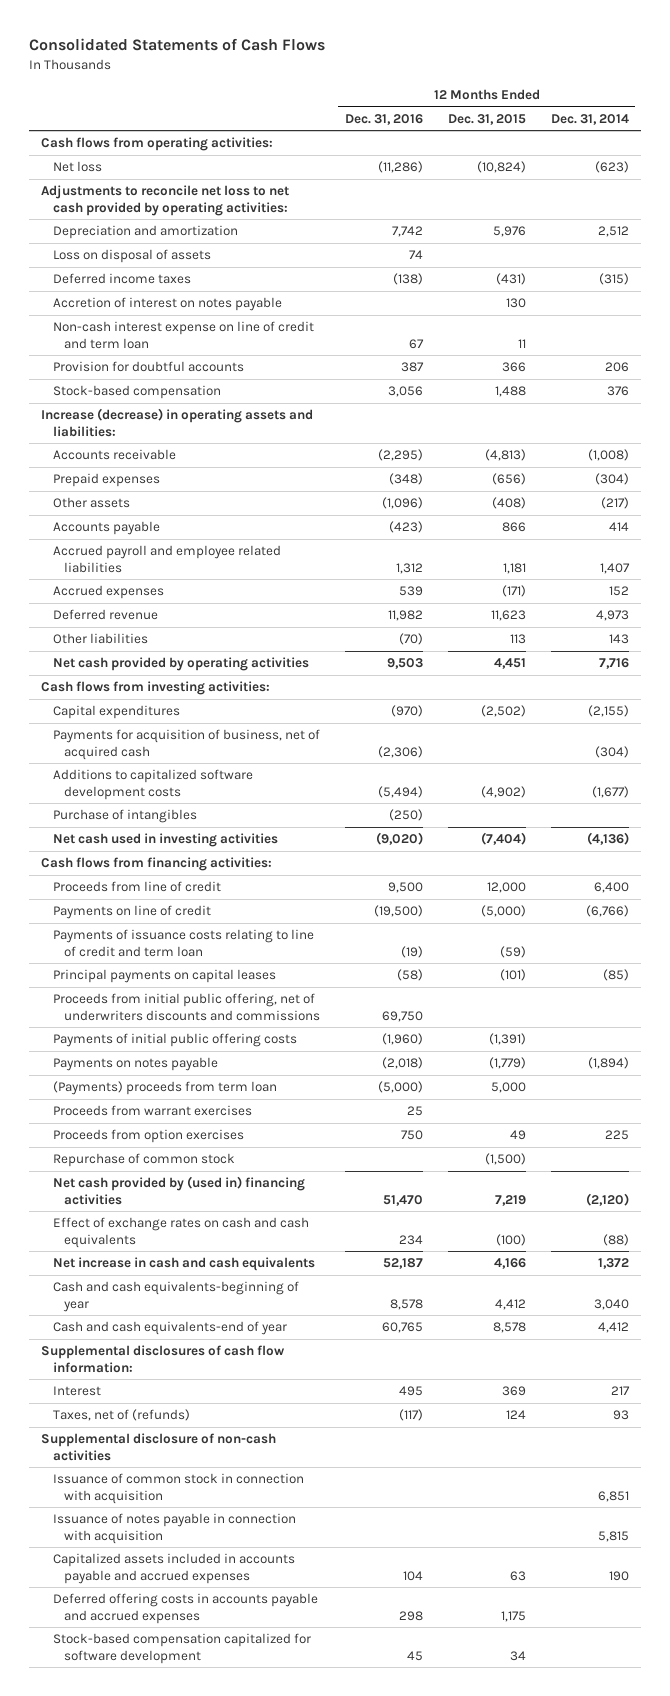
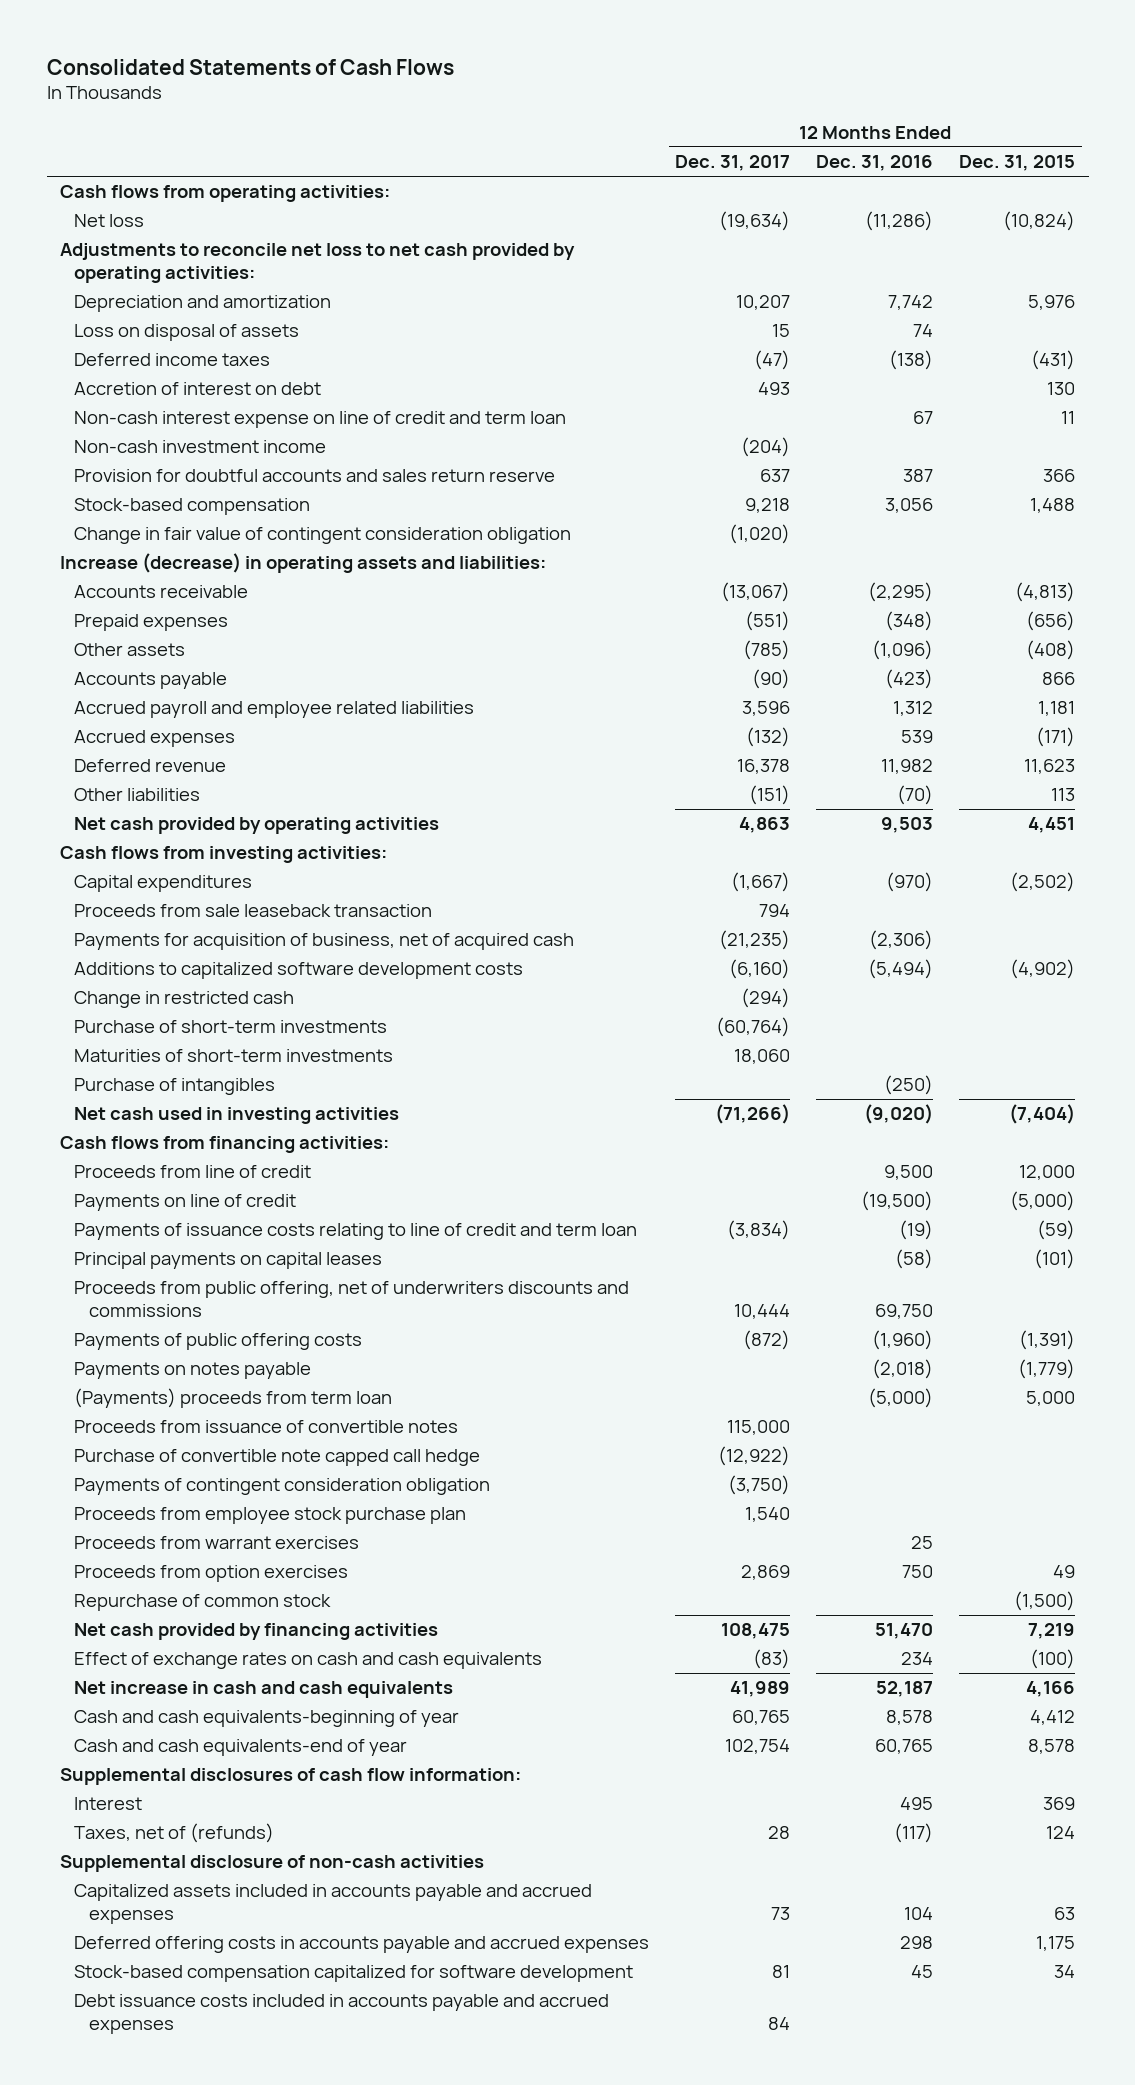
[550,113,629,125] Dec. 31, 2014 -> none
none -> [675,155,791,172] Dec. 31, 2017
[52,297,282,312] Accretion of interest on notes payable -> [74,382,322,396] Accretion of interest on debt
none -> [74,440,327,454] Non-cash investment income
[52,361,244,373] Provision for doubtful accounts -> [74,469,556,483] Provision for doubtful accounts and sales return reserve
none -> [74,527,572,545] Change in fair value of contingent consideration obligation
none -> [74,904,433,918] Proceeds from sale leaseback transaction
none -> [74,991,295,1009] Change in restricted cash
none -> [74,1020,388,1034] Purchase of short-term investments
none -> [74,1049,394,1063] Maturities of short-term investments
[52,993,320,1021] Proceeds from initial public offering, net of underwriters discounts and commissions -> [74,1281,630,1317] Proceeds from public offering, net of underwriters discounts and commissions
[52,1033,297,1048] Payments of initial public offering costs -> [74,1333,363,1351] Payments of public offering costs
none -> [74,1420,459,1434] Proceeds from issuance of convertible notes
none -> [74,1449,481,1467] Purchase of convertible note capped call hedge
none -> [74,1478,491,1496] Payments of contingent consideration obligation
none -> [74,1507,467,1525] Proceeds from employee stock purchase plan
[52,1176,305,1205] Net cash provided by (used in) financing activities -> [74,1623,439,1641] Net cash provided by financing activities
[52,1473,304,1504] Issuance of common stock in connection with acquisition -> none
[52,1513,296,1544] Issuance of notes payable in connection with acquisition -> none
none -> [74,1994,610,2034] Debt issuance costs included in accounts payable and accrued expenses

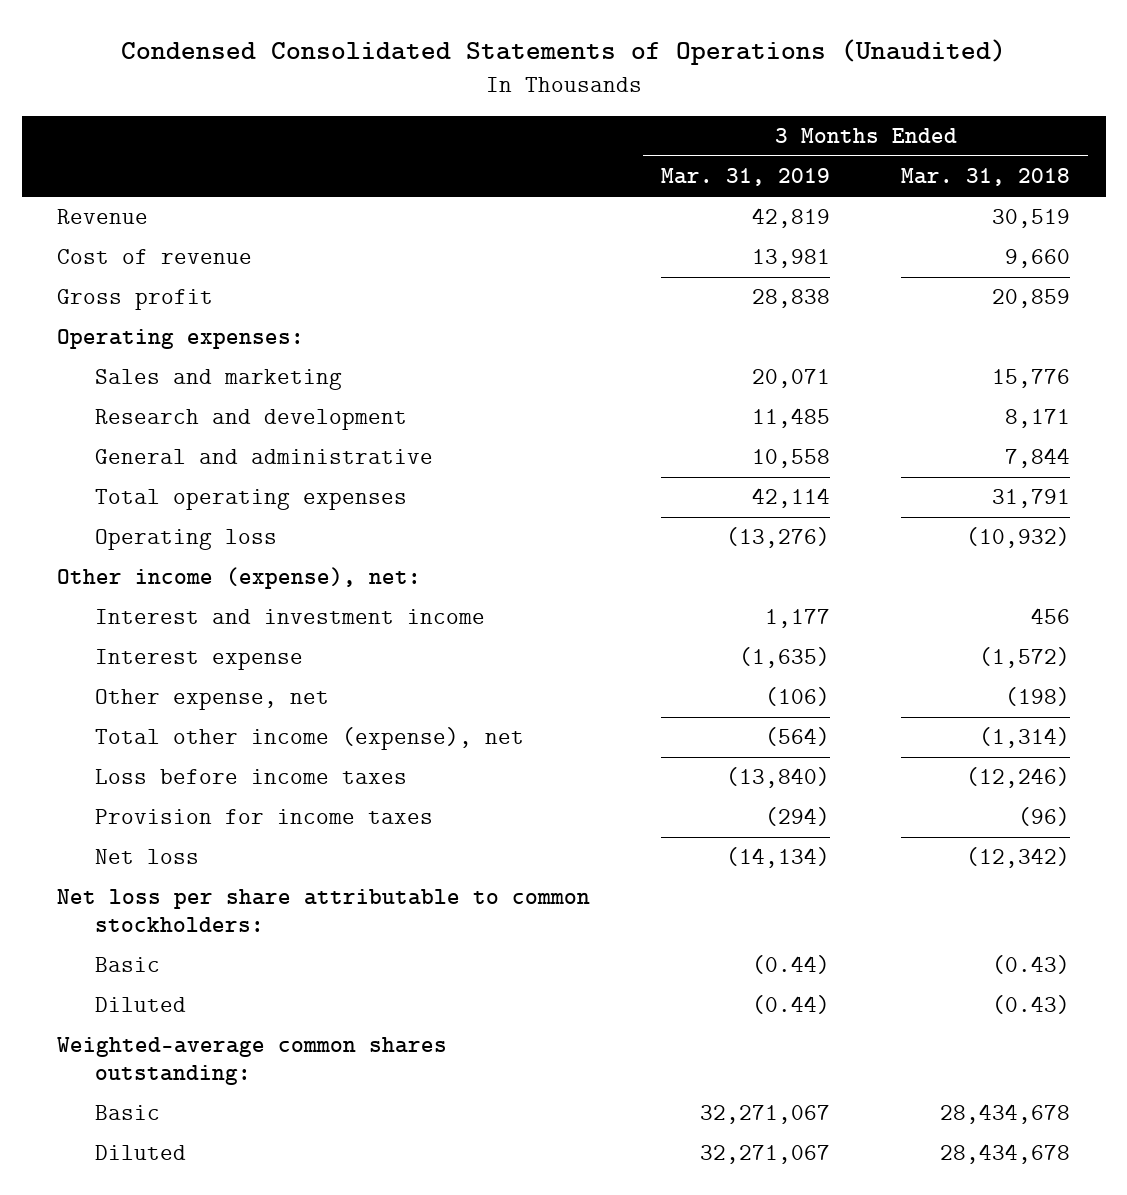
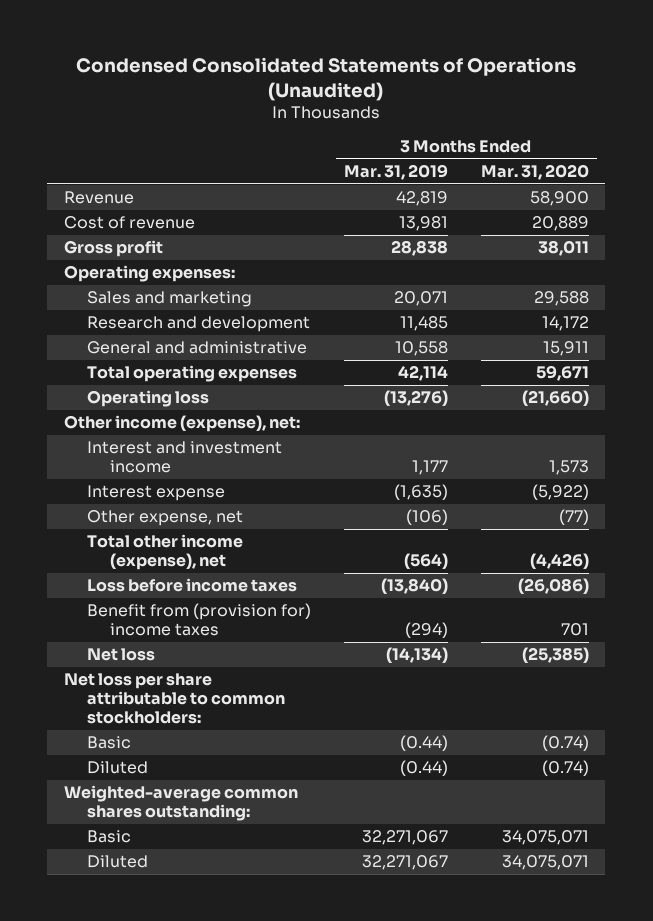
[901,168,1071,187] Mar. 31, 2018 -> none
none -> [480,164,589,181] Mar. 31, 2020
[95,809,434,825] Provision for income taxes -> [86,603,311,637] Benefit from (provision for) income taxes

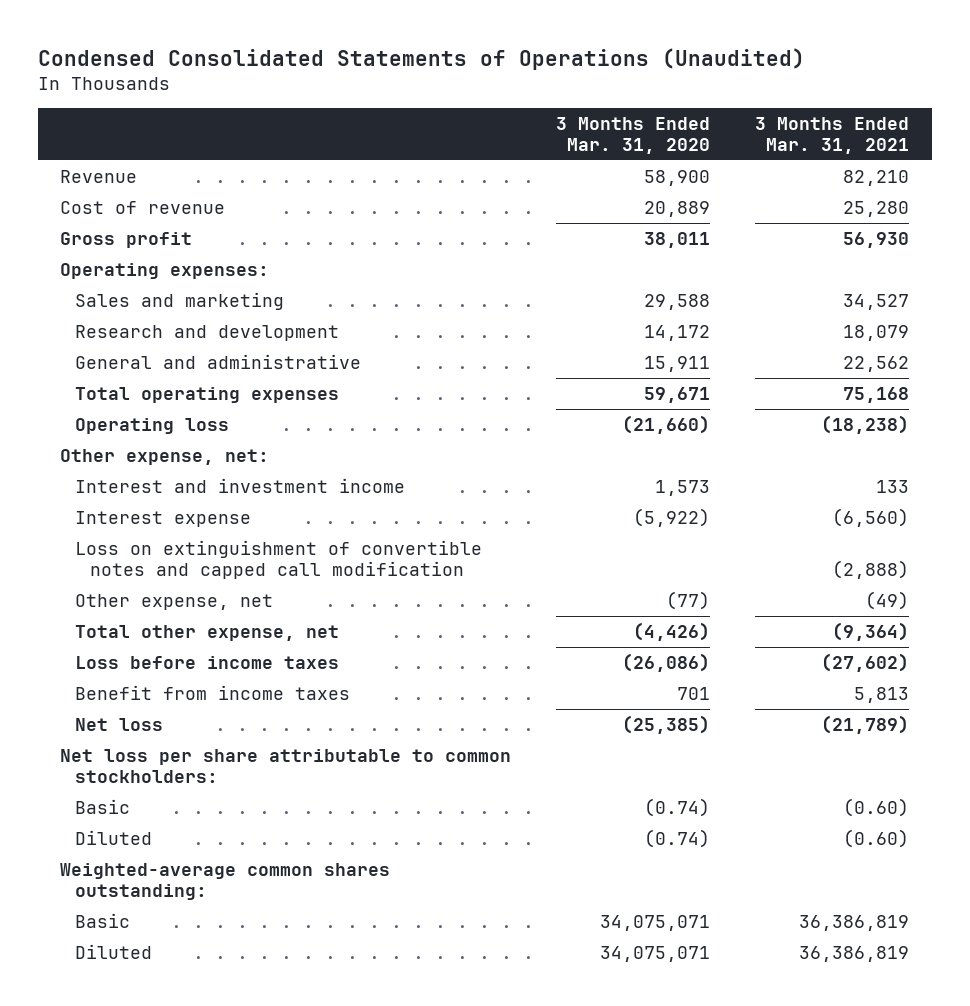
[343,164,448,181] Mar. 31, 2019 -> none
none -> [755,116,910,154] 3 Months Ended Mar. 31, 2021
[63,415,300,433] Other income (expense), net: -> [60,449,270,466] Other expense, net:
none -> [75,540,483,580] Loss on extinguishment of convertible notes and capped call modification
[86,534,243,571] Total other income (expense), net -> [75,625,340,642] Total other expense, net
[86,603,311,637] Benefit from (provision for) income taxes -> [75,685,351,701] Benefit from income taxes

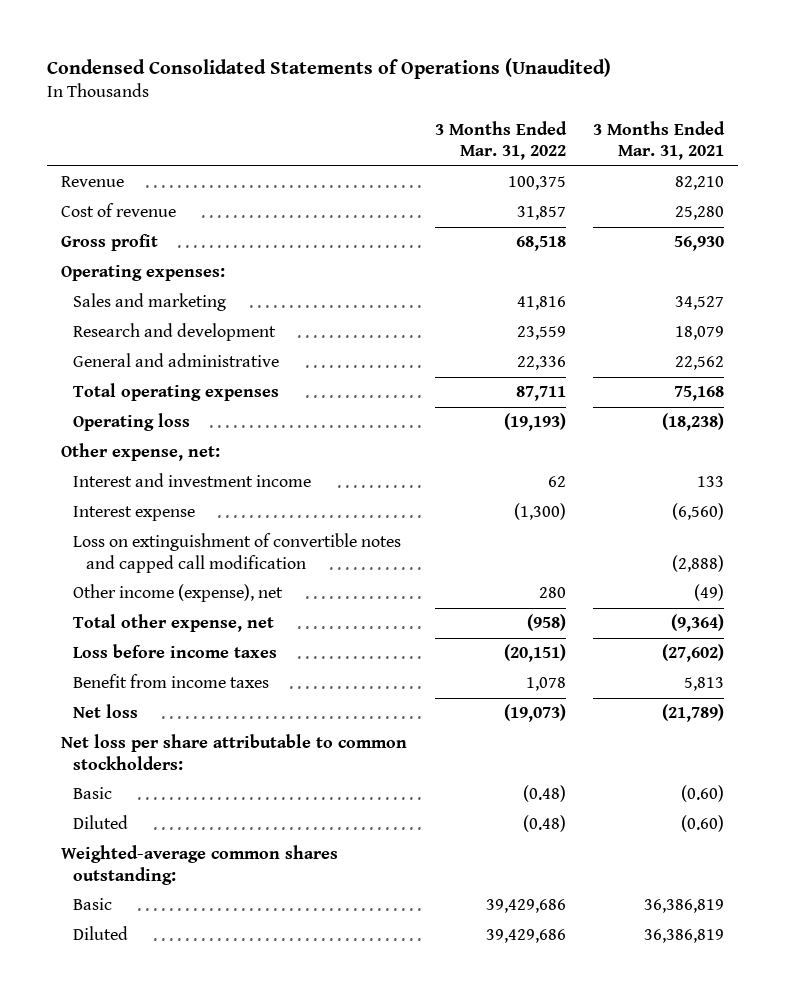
[556,116,711,154] 3 Months Ended Mar. 31, 2020 -> none
none -> [434,120,567,161] 3 Months Ended Mar. 31, 2022
[75,594,274,611] Other expense, net -> [73,584,284,603] Other income (expense), net

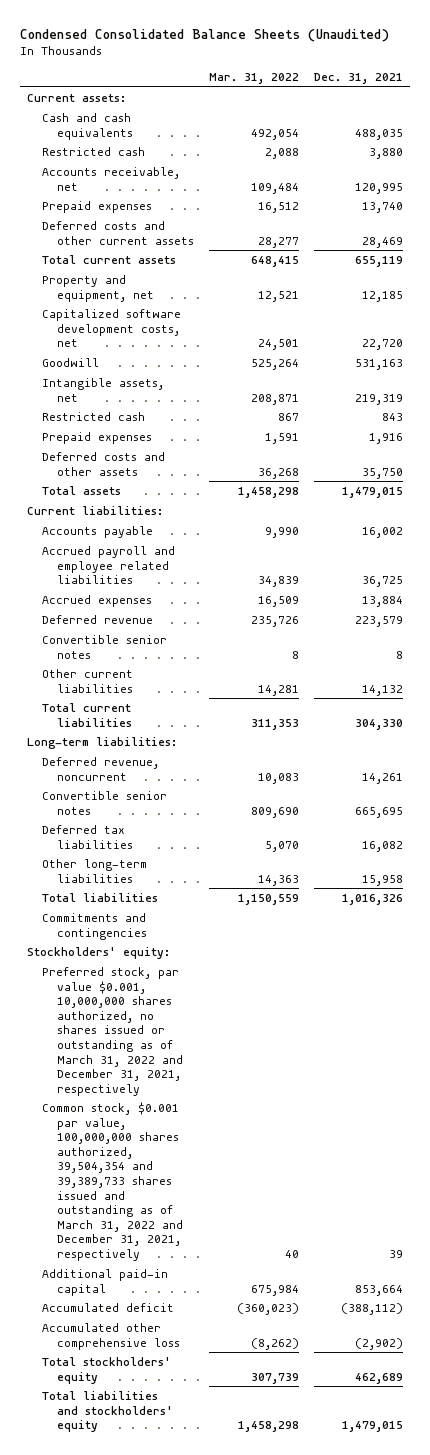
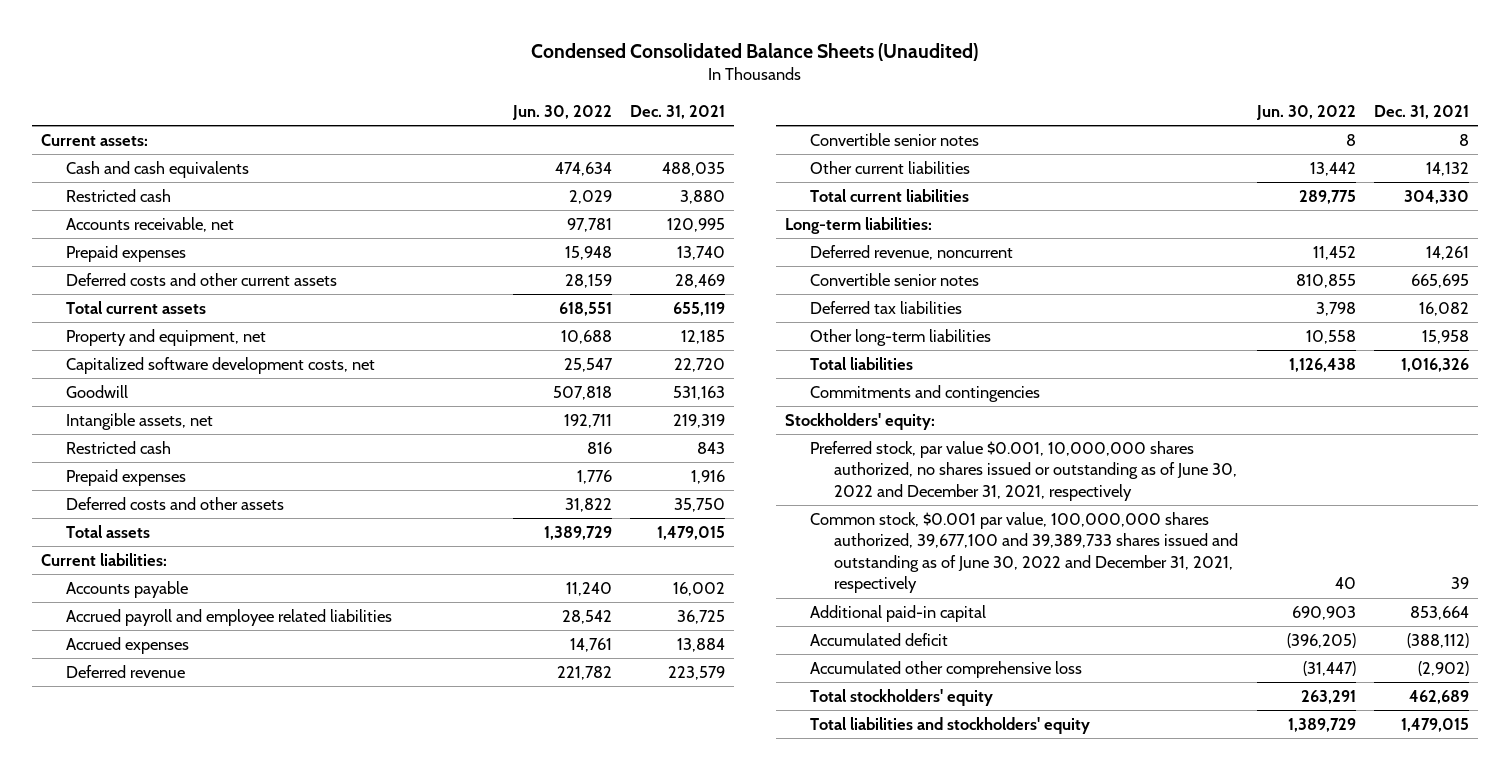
[208,73,299,85] Mar. 31, 2022 -> none
none -> [511,105,612,121] Jun. 30, 2022
[42,967,183,1096] Preferred stock, par value $0.001, 10,000,000 shares authorized, no shares issued or outstanding as of March 31, 2022 and December 31, 2021, respectively -> [809,441,1238,501] Preferred stock, par value $0.001, 10,000,000 shares authorized, no shares issued or outstanding as of June 30, 2022 and December 31, 2021, respectively
[42,1102,183,1261] Common stock, $0.001 par value, 100,000,000 shares authorized, 39,504,354 and 39,389,733 shares issued and outstanding as of March 31, 2022 and December 31, 2021, respectively -> [809,512,1239,594] Common stock, $0.001 par value, 100,000,000 shares authorized, 39,677,100 and 39,389,733 shares issued and outstanding as of June 30, 2022 and December 31, 2021, respectively

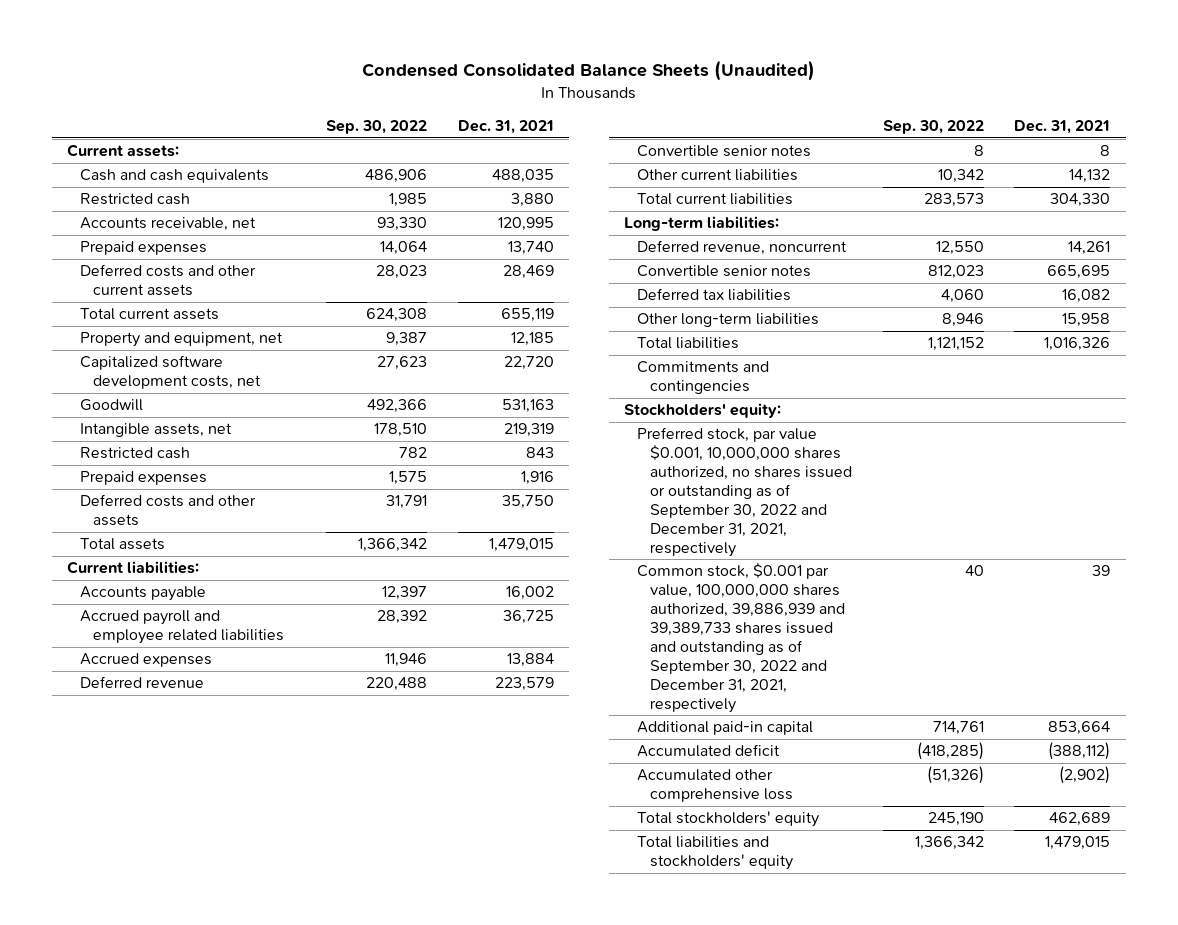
[511,105,612,121] Jun. 30, 2022 -> none
none -> [325,120,427,135] Sep. 30, 2022
[809,441,1238,501] Preferred stock, par value $0.001, 10,000,000 shares authorized, no shares issued or outstanding as of June 30, 2022 and December 31, 2021, respectively -> [636,427,852,557] Preferred stock, par value $0.001, 10,000,000 shares authorized, no shares issued or outstanding as of September 30, 2022 and December 31, 2021, respectively
[809,512,1239,594] Common stock, $0.001 par value, 100,000,000 shares authorized, 39,677,100 and 39,389,733 shares issued and outstanding as of June 30, 2022 and December 31, 2021, respectively -> [636,563,845,713] Common stock, $0.001 par value, 100,000,000 shares authorized, 39,886,939 and 39,389,733 shares issued and outstanding as of September 30, 2022 and December 31, 2021, respectively

